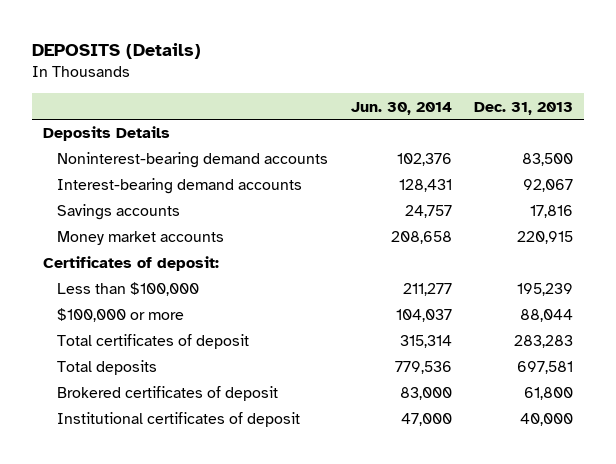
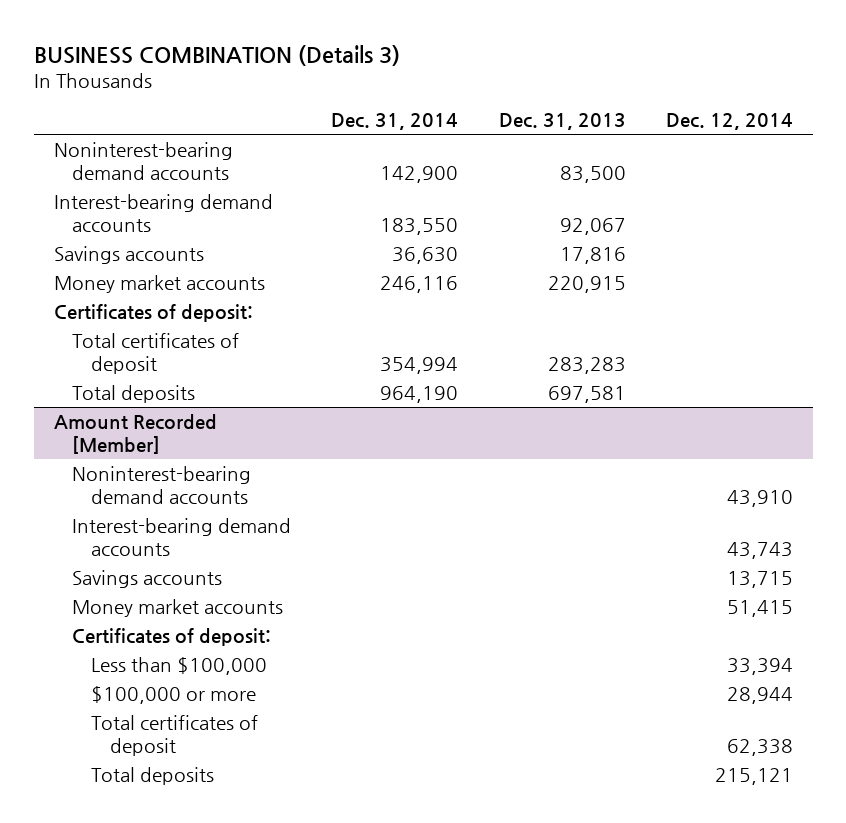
[31,43,201,60] DEPOSITS (Details) -> [33,45,400,67] BUSINESS COMBINATION (Details 3)
[350,101,452,115] Jun. 30, 2014 -> none
none -> [331,113,459,131] Dec. 31, 2014
none -> [665,113,793,131] Dec. 12, 2014
[42,126,170,142] Deposits Details -> none
[57,282,200,297] Less than $100,000 -> none
[57,308,185,323] $100,000 or more -> none
[57,386,279,402] Brokered certificates of deposit -> none
[57,412,301,428] Institutional certificates of deposit -> none
none -> [53,413,217,455] Amount Recorded [Member]
none -> [72,465,252,505] Noninterest-bearing demand accounts
none -> [72,517,292,557] Interest-bearing demand accounts
none -> [72,569,223,588] Savings accounts
none -> [72,598,284,617] Money market accounts
none -> [72,627,272,646] Certificates of deposit:
none -> [91,656,268,675] Less than $100,000
none -> [91,685,257,704] $100,000 or more
none -> [91,714,259,757] Total certificates of deposit
none -> [91,766,215,785] Total deposits

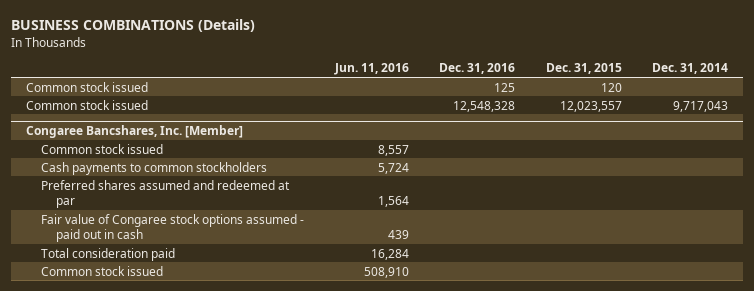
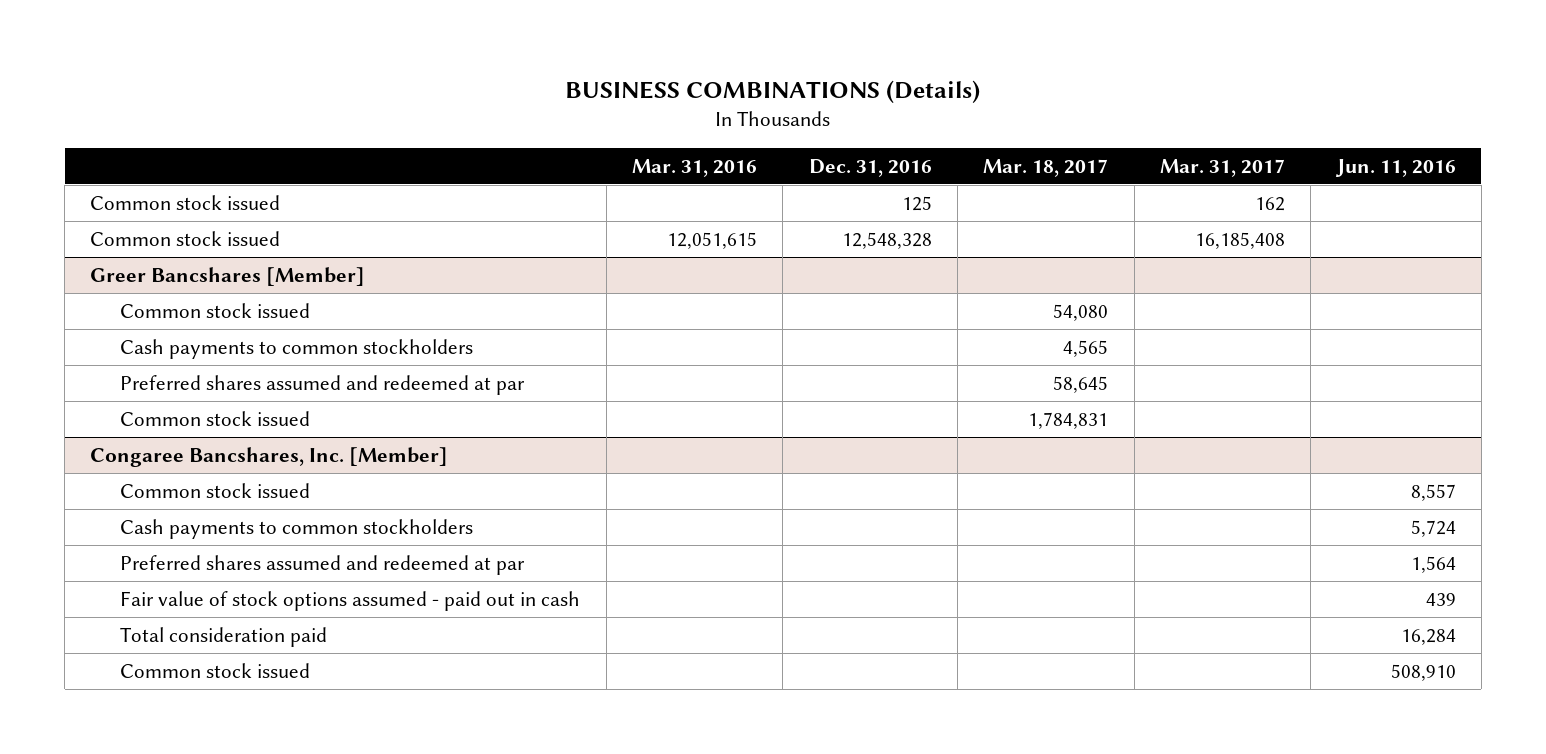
[545,63,622,75] Dec. 31, 2015 -> none
[651,63,728,75] Dec. 31, 2014 -> none
none -> [632,158,758,177] Mar. 31, 2016
none -> [983,158,1109,177] Mar. 18, 2017
none -> [1159,158,1285,177] Mar. 31, 2017
none -> [90,267,366,287] Greer Bancshares [Member]
none -> [120,303,311,319] Common stock issued
none -> [120,339,474,360] Cash payments to common stockholders
none -> [120,375,526,396] Preferred shares assumed and redeemed at par
none -> [120,411,311,427] Common stock issued
[41,213,305,242] Fair value of Congaree stock options assumed - paid out in cash -> [120,591,581,612] Fair value of stock options assumed - paid out in cash

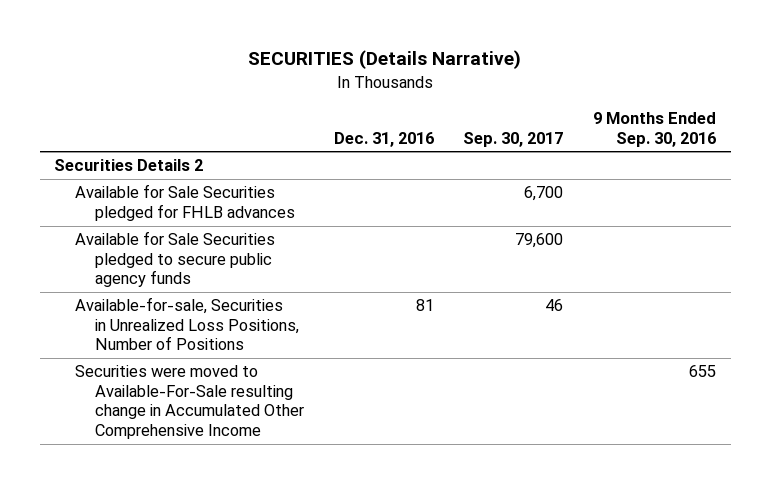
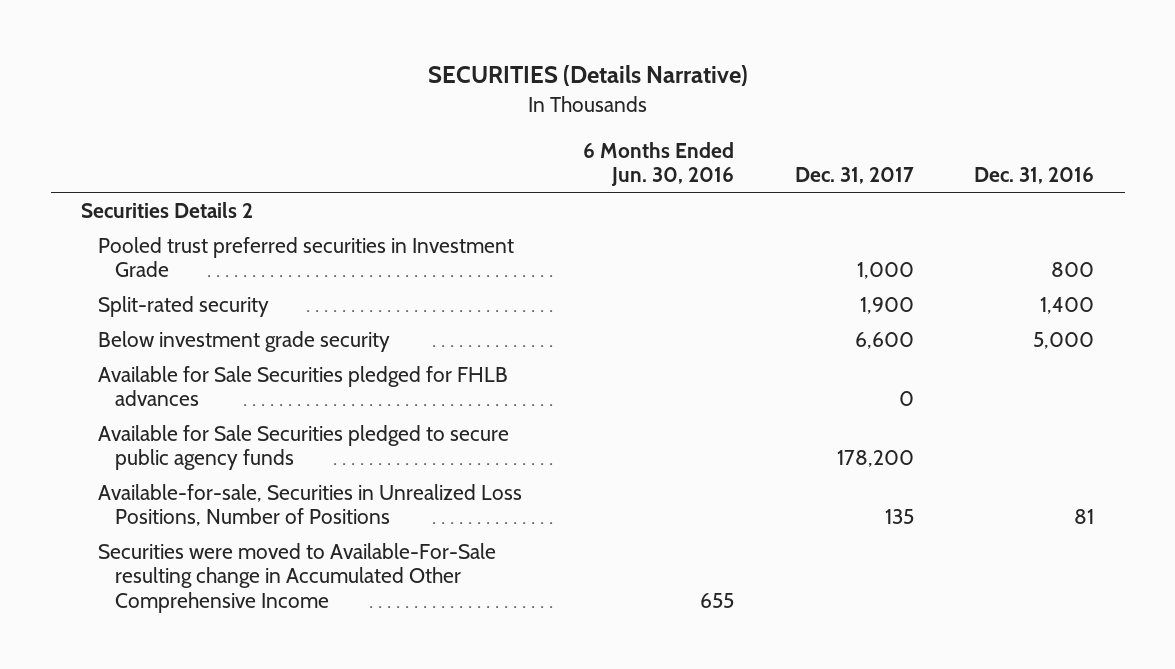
[463,131,564,147] Sep. 30, 2017 -> none
[592,112,716,147] 9 Months Ended Sep. 30, 2016 -> none
none -> [582,141,734,186] 6 Months Ended Jun. 30, 2016
none -> [794,166,914,184] Dec. 31, 2017
none -> [98,236,515,278] Pooled trust preferred securities in Investment Grade
none -> [98,295,270,317] Split-rated security
none -> [98,330,391,352] Below investment grade security

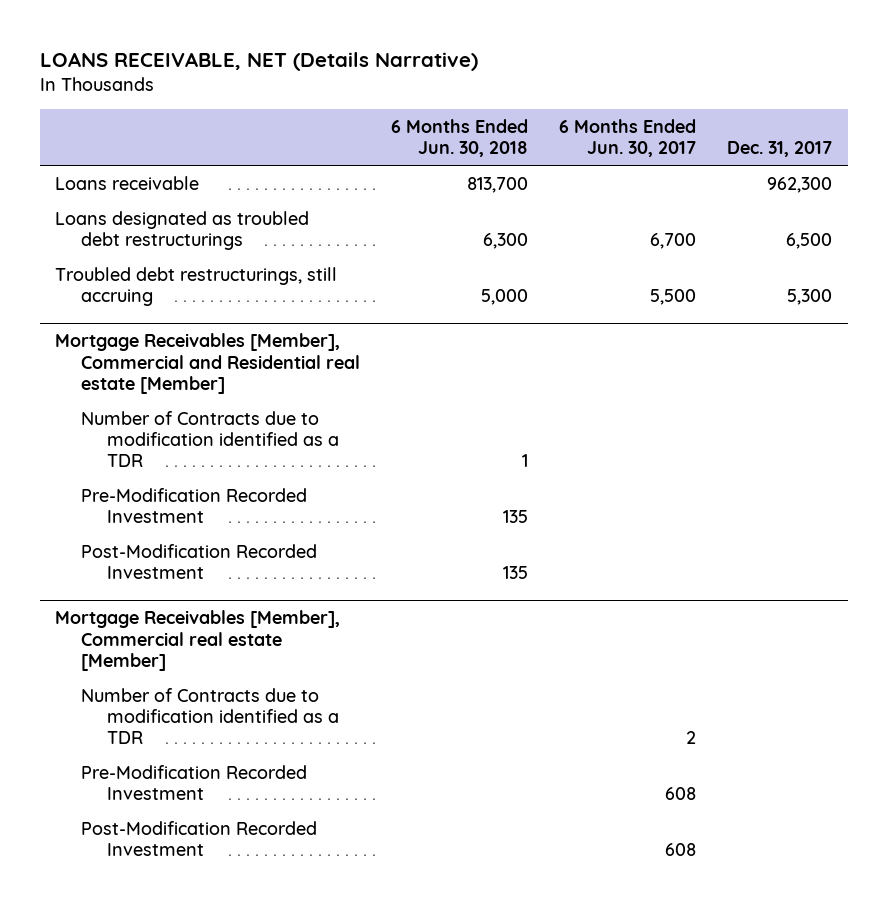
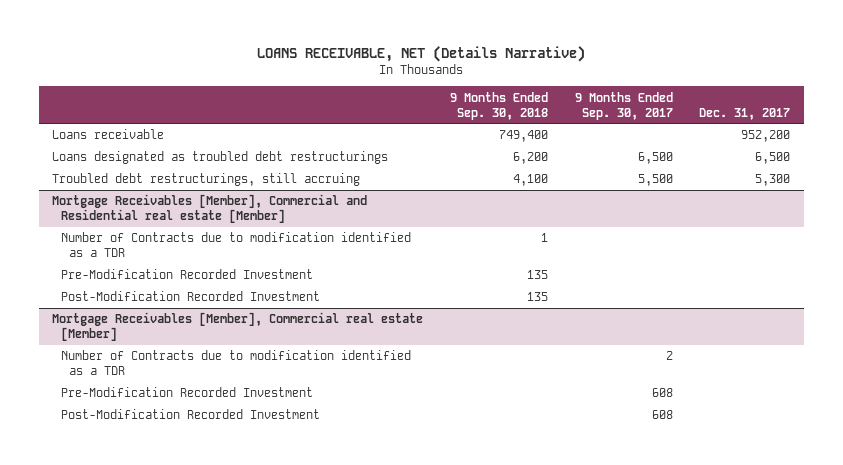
[391,118,529,158] 6 Months Ended Jun. 30, 2018 -> none
[559,118,697,158] 6 Months Ended Jun. 30, 2017 -> none
none -> [449,91,548,120] 9 Months Ended Sep. 30, 2018
none -> [574,91,673,120] 9 Months Ended Sep. 30, 2017
[767,176,833,193] 962,300 -> [741,130,791,143] 952,200

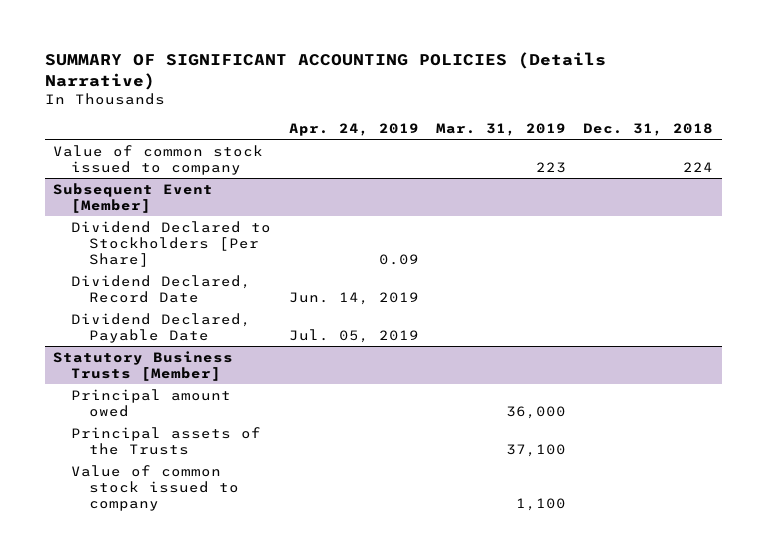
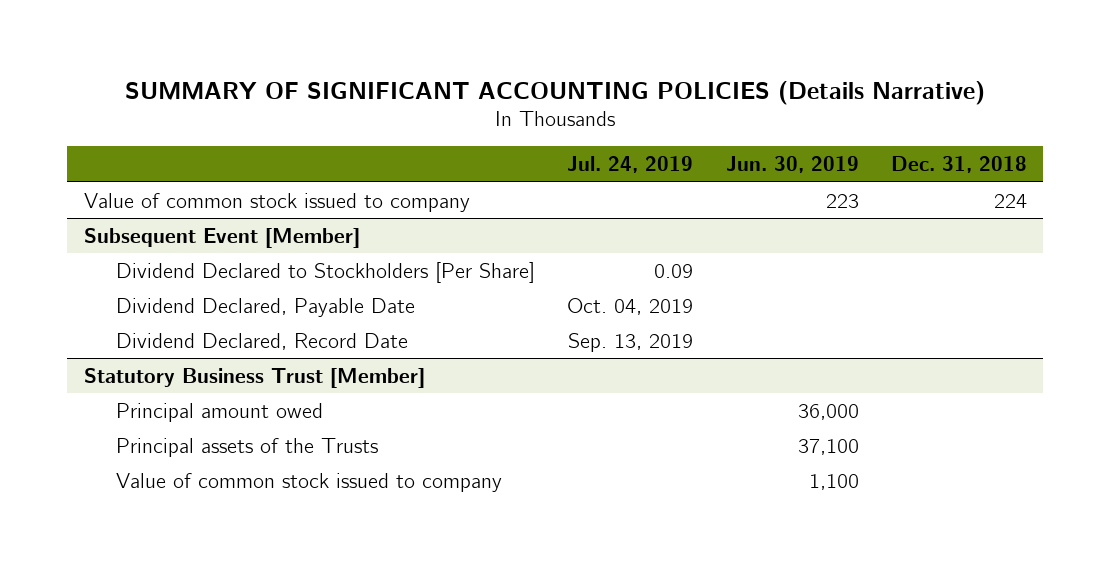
[288,122,419,136] Apr. 24, 2019 -> none
[435,122,566,136] Mar. 31, 2019 -> none
none -> [567,156,694,174] Jul. 24, 2019
none -> [725,156,859,174] Jun. 30, 2019
[71,274,252,303] Dividend Declared, Record Date -> [115,332,408,350] Dividend Declared, Record Date
[53,350,234,381] Statutory Business Trusts [Member] -> [83,367,425,388] Statutory Business Trust [Member]

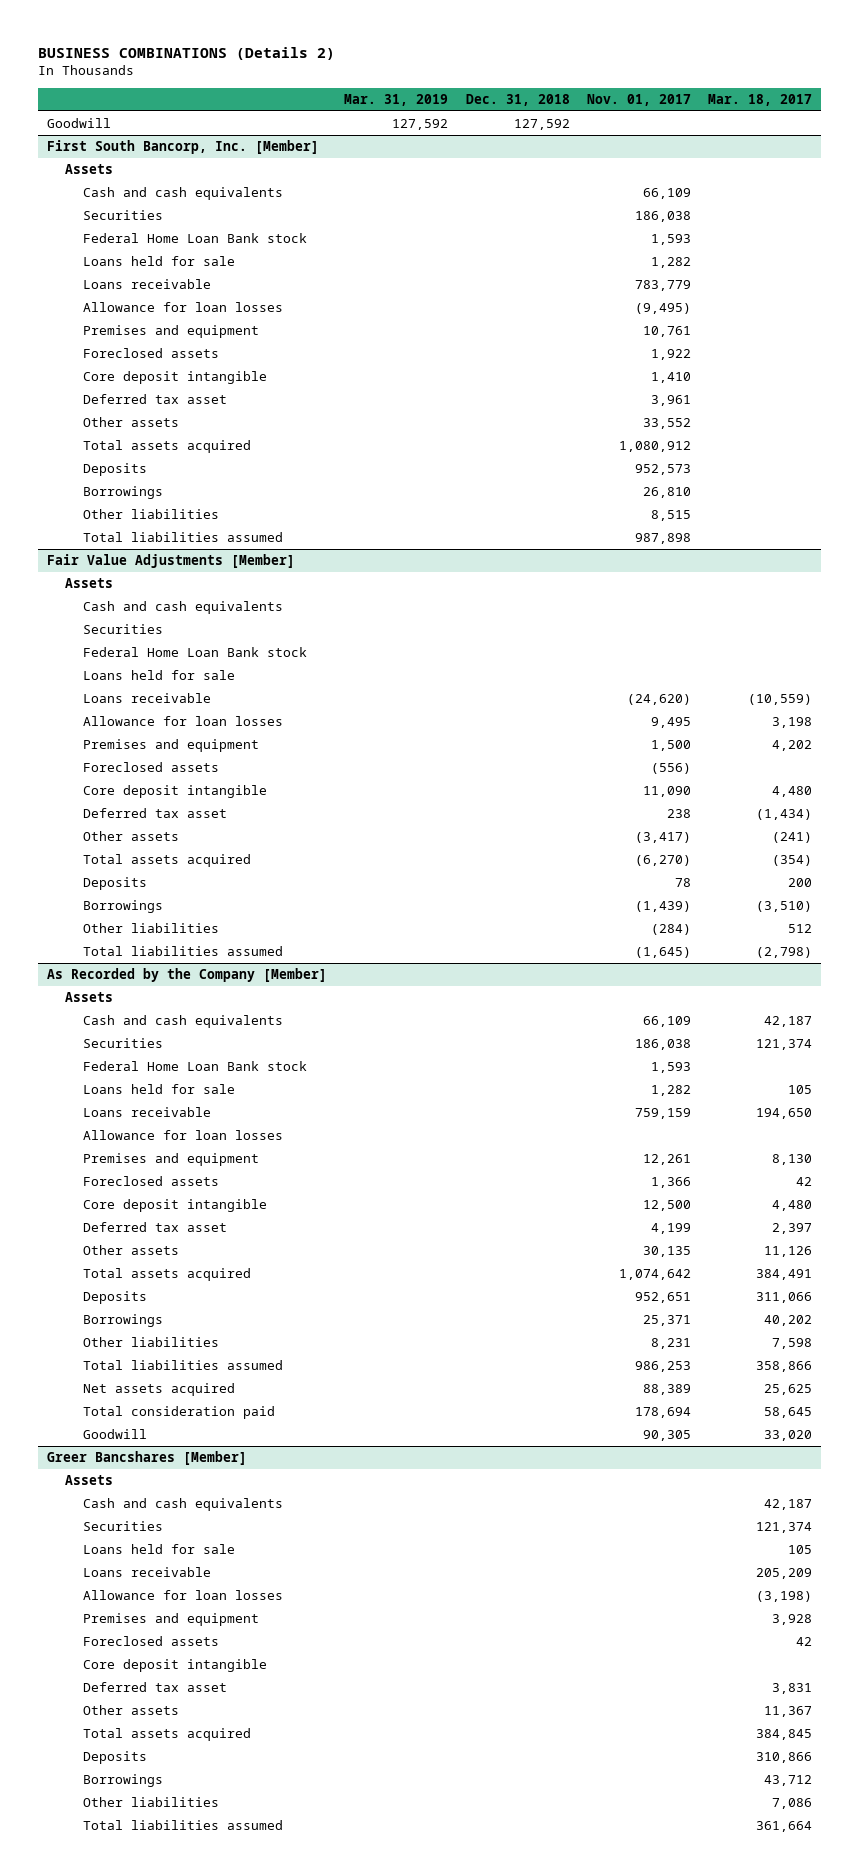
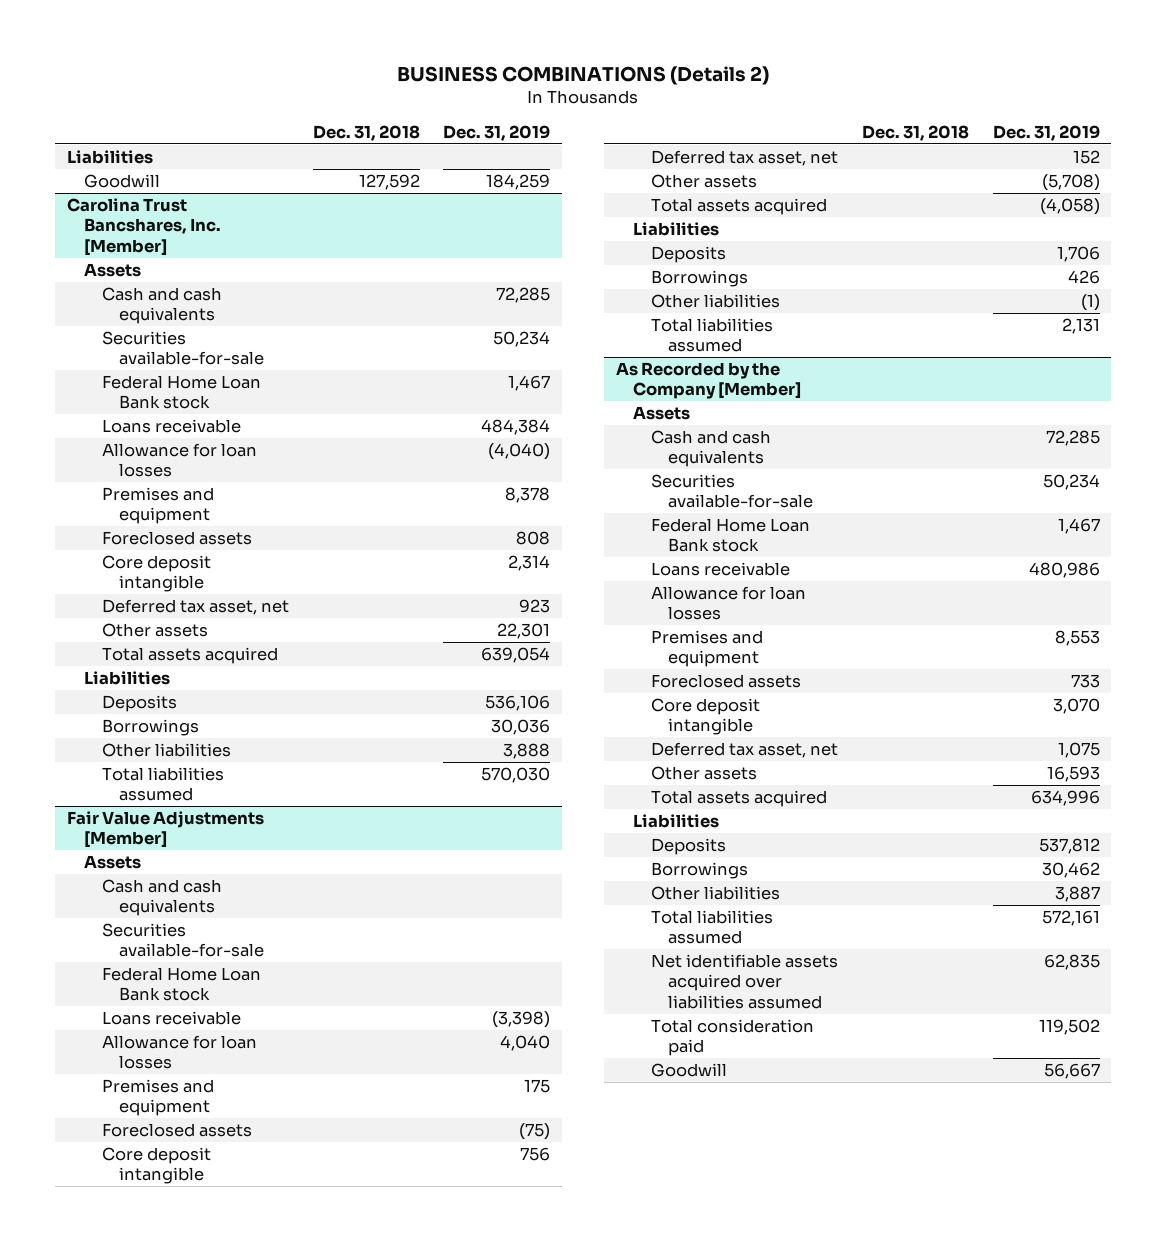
[344,94,449,107] Mar. 31, 2019 -> none
[587,94,692,107] Nov. 01, 2017 -> none
[708,94,813,107] Mar. 18, 2017 -> none
none -> [443,124,551,141] Dec. 31, 2019
none -> [66,150,153,165] Liabilities
[46,139,319,154] First South Bancorp, Inc. [Member] -> none
[64,163,113,174] Assets -> none
[82,186,283,200] Cash and cash equivalents -> none
[82,209,163,220] Securities -> none
[82,232,307,243] Federal Home Loan Bank stock -> none
[82,255,235,266] Loans held for sale -> none
[82,278,211,289] Loans receivable -> none
[82,301,283,312] Allowance for loan losses -> none
[82,324,259,338] Premises and equipment -> none
[82,347,219,358] Foreclosed assets -> none
[82,370,267,384] Core deposit intangible -> none
[82,393,227,404] Deferred tax asset -> none
[82,416,179,427] Other assets -> none
[82,439,251,453] Total assets acquired -> none
[82,462,147,476] Deposits -> none
[82,485,163,499] Borrowings -> none
[82,508,219,519] Other liabilities -> none
[82,531,283,542] Total liabilities assumed -> none
none -> [66,198,222,256] Carolina Trust Bancshares, Inc. [Member]
none -> [84,263,142,278] Assets
none -> [101,287,222,325] Cash and cash equivalents
none -> [101,331,265,366] Securities available-for-sale
none -> [101,375,261,410] Federal Home Loan Bank stock
none -> [101,419,241,434] Loans receivable
none -> [101,443,257,478] Allowance for loan losses
none -> [101,487,214,525] Premises and equipment
none -> [101,531,252,546] Foreclosed assets
none -> [101,555,211,593] Core deposit intangible
none -> [101,599,289,616] Deferred tax asset, net
none -> [101,623,208,638] Other assets
none -> [101,647,278,665] Total assets acquired
none -> [84,671,171,686] Liabilities
none -> [101,695,177,713] Deposits
none -> [101,719,199,737] Borrowings
none -> [101,743,231,758] Other liabilities
none -> [101,767,224,802] Total liabilities assumed
[82,623,163,634] Securities -> [101,923,265,958] Securities available-for-sale
[82,669,235,680] Loans held for sale -> none
[82,807,227,818] Deferred tax asset -> [650,150,838,167] Deferred tax asset, net
none -> [633,222,720,237] Liabilities
[82,1037,163,1048] Securities -> [650,474,814,509] Securities available-for-sale
[82,1083,235,1094] Loans held for sale -> none
[82,1221,227,1232] Deferred tax asset -> [650,742,838,759] Deferred tax asset, net
none -> [633,814,720,829] Liabilities
[82,1382,235,1396] Net assets acquired -> [650,954,838,1009] Net identifiable assets acquired over liabilities assumed
[46,1450,247,1465] Greer Bancshares [Member] -> none
[64,1474,113,1485] Assets -> none
[82,1497,283,1511] Cash and cash equivalents -> none
[82,1520,163,1531] Securities -> none
[82,1543,235,1554] Loans held for sale -> none
[82,1566,211,1577] Loans receivable -> none
[82,1589,283,1600] Allowance for loan losses -> none
[82,1612,259,1626] Premises and equipment -> none
[82,1635,219,1646] Foreclosed assets -> none
[82,1658,267,1672] Core deposit intangible -> none
[82,1681,227,1692] Deferred tax asset -> none
[82,1704,179,1715] Other assets -> none
[82,1727,251,1741] Total assets acquired -> none
[82,1750,147,1764] Deposits -> none
[82,1773,163,1787] Borrowings -> none
[82,1796,219,1807] Other liabilities -> none
[82,1819,283,1830] Total liabilities assumed -> none

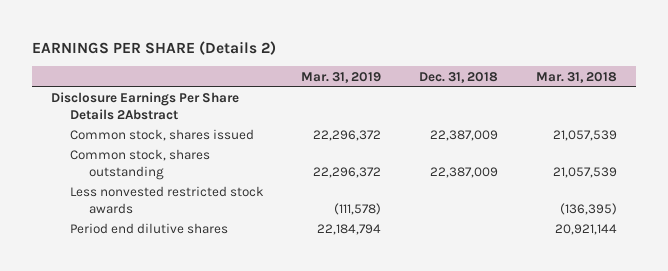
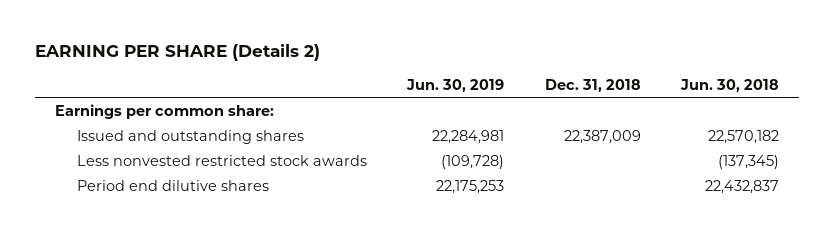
[31,40,276,55] EARNINGS PER SHARE (Details 2) -> [34,44,320,62] EARNING PER SHARE (Details 2)
[301,71,382,83] Mar. 31, 2019 -> none
[535,71,617,83] Mar. 31, 2018 -> none
none -> [406,78,505,92] Jun. 30, 2019
none -> [680,78,780,92] Jun. 30, 2018
[50,92,239,121] Disclosure Earnings Per Share Details 2Abstract -> none
[69,129,254,142] Common stock, shares issued -> none
none -> [54,103,274,119] Earnings per common share:
[69,149,210,181] Common stock, shares outstanding -> [77,129,305,144] Issued and outstanding shares

